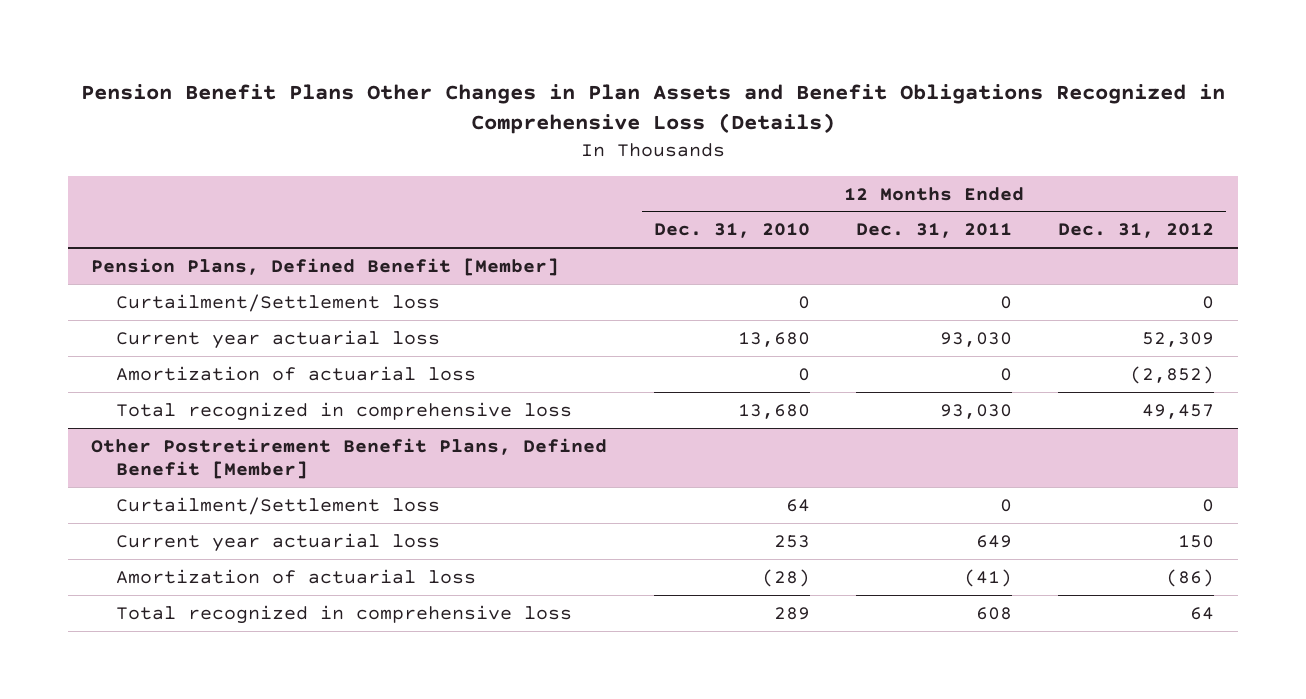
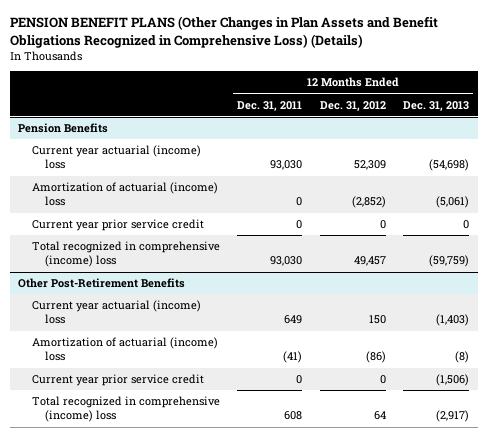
[80,83,1225,135] Pension Benefit Plans Other Changes in Plan Assets and Benefit Obligations Recognized in Comprehensive Loss (Details) -> [9,16,438,48] PENSION BENEFIT PLANS (Other Changes in Plan Assets and Benefit Obligations Recognized in Comprehensive Loss) (Details)
[653,223,810,239] Dec. 31, 2010 -> none
none -> [403,100,470,111] Dec. 31, 2013
[91,257,560,276] Pension Plans, Defined Benefit [Member] -> none
[115,293,440,312] Curtailment/Settlement loss -> none
[91,437,608,480] Other Postretirement Benefit Plans, Defined Benefit [Member] -> none
[115,496,440,515] Curtailment/Settlement loss -> none
none -> [18,123,109,134] Pension Benefits
[115,329,440,349] Current year actuarial loss -> [31,145,201,170] Current year actuarial (income) loss
[115,365,476,381] Amortization of actuarial loss -> [31,182,218,207] Amortization of actuarial (income) loss
none -> [31,219,204,232] Current year prior service credit
[115,401,572,421] Total recognized in comprehensive loss -> [31,241,220,268] Total recognized in comprehensive (income) loss
none -> [18,278,186,289] Other Post-Retirement Benefits
[115,532,440,552] Current year actuarial loss -> [31,300,201,325] Current year actuarial (income) loss
[115,568,476,584] Amortization of actuarial loss -> [31,337,218,362] Amortization of actuarial (income) loss
none -> [31,374,204,387] Current year prior service credit
[115,604,572,624] Total recognized in comprehensive loss -> [31,396,220,423] Total recognized in comprehensive (income) loss

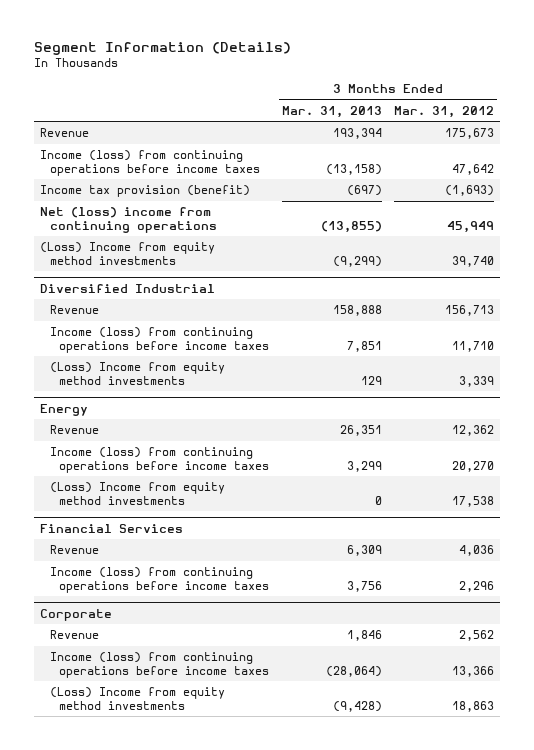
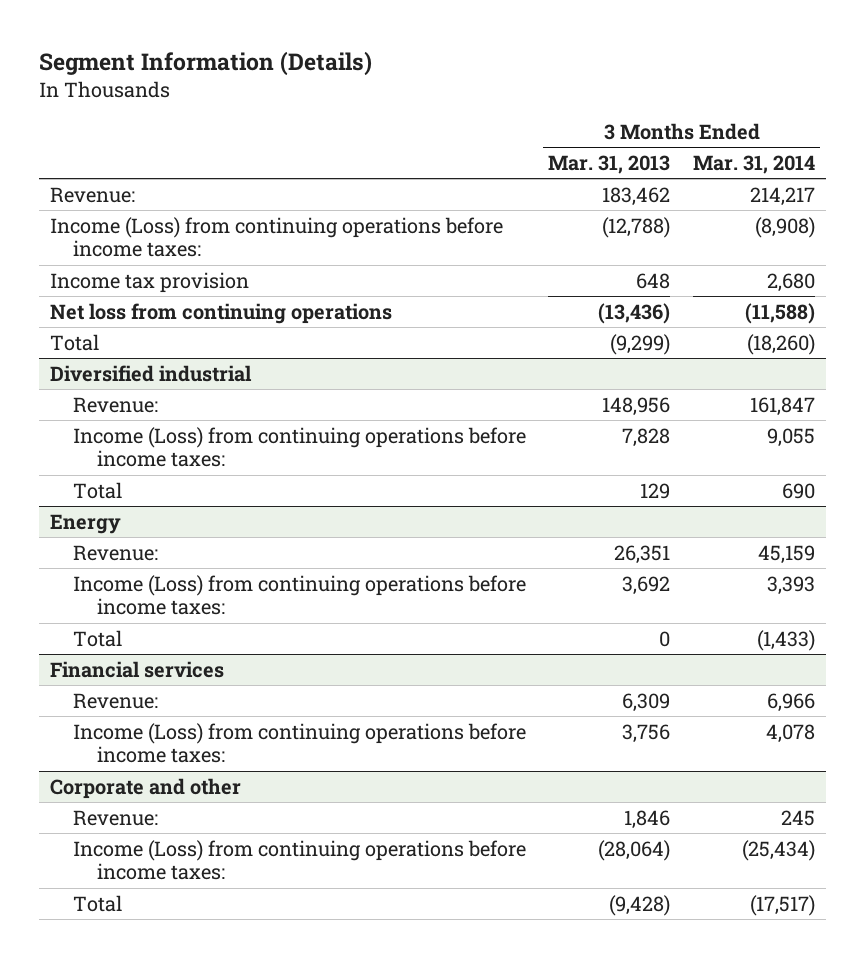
[394,105,495,118] Mar. 31, 2012 -> none
none -> [692,154,815,174] Mar. 31, 2014
[40,128,90,138] Revenue -> [49,186,135,203] Revenue:
[332,128,382,140] 193,394 -> [602,186,671,206] 183,462
[40,150,260,176] Income (loss) from continuing operations before income taxes -> [49,216,503,258] Income (Loss) from continuing operations before income taxes:
[325,163,382,175] (13,158) -> [602,216,671,238] (12,788)
[40,185,251,198] Income tax provision (benefit) -> [49,271,249,293] Income tax provision
[346,185,382,197] (697) -> [636,272,671,289] 648
[40,207,217,233] Net (loss) income from continuing operations -> [49,302,392,324] Net loss from continuing operations
[320,220,382,233] (13,855) -> [598,302,671,324] (13,436)
[40,242,216,265] (Loss) Income from equity method investments -> [49,333,99,351] Total
[40,283,216,293] Diversified Industrial -> [49,364,252,382] Diversified industrial
[49,305,99,315] Revenue -> [73,396,159,413] Revenue:
[332,305,382,317] 158,888 -> [602,396,671,416] 148,956
[49,327,270,353] Income (loss) from continuing operations before income taxes -> [73,426,527,468] Income (Loss) from continuing operations before income taxes:
[346,340,382,352] 7,851 -> [622,427,671,447] 7,828
[49,362,225,385] (Loss) Income from equity method investments -> [73,481,123,499] Total
[40,608,113,621] Corporate -> none
[49,425,99,435] Revenue -> [73,544,159,561] Revenue:
[49,447,270,473] Income (loss) from continuing operations before income taxes -> [73,574,527,616] Income (Loss) from continuing operations before income taxes:
[346,460,382,472] 3,299 -> [622,575,671,595] 3,692
[49,482,225,505] (Loss) Income from equity method investments -> [73,629,123,647] Total
[40,523,184,533] Financial Services -> [49,660,224,678] Financial services
[49,545,99,555] Revenue -> [73,692,159,709] Revenue:
[49,567,270,593] Income (loss) from continuing operations before income taxes -> [73,722,527,764] Income (Loss) from continuing operations before income taxes:
none -> [49,777,241,799] Corporate and other
[49,630,99,640] Revenue -> [73,809,159,826] Revenue:
[49,652,270,678] Income (loss) from continuing operations before income taxes -> [73,839,527,881] Income (Loss) from continuing operations before income taxes:
[49,687,225,710] (Loss) Income from equity method investments -> [73,894,123,912] Total

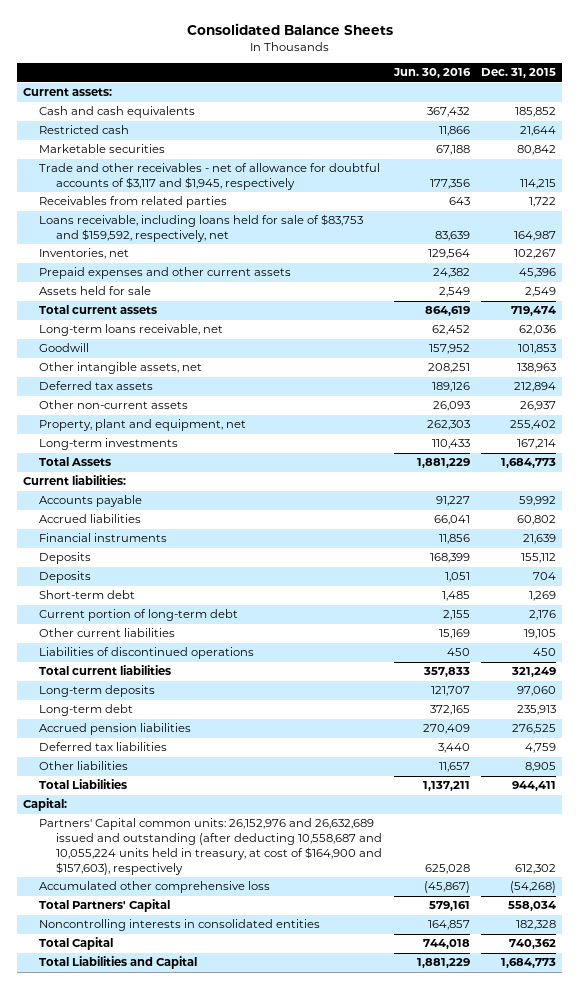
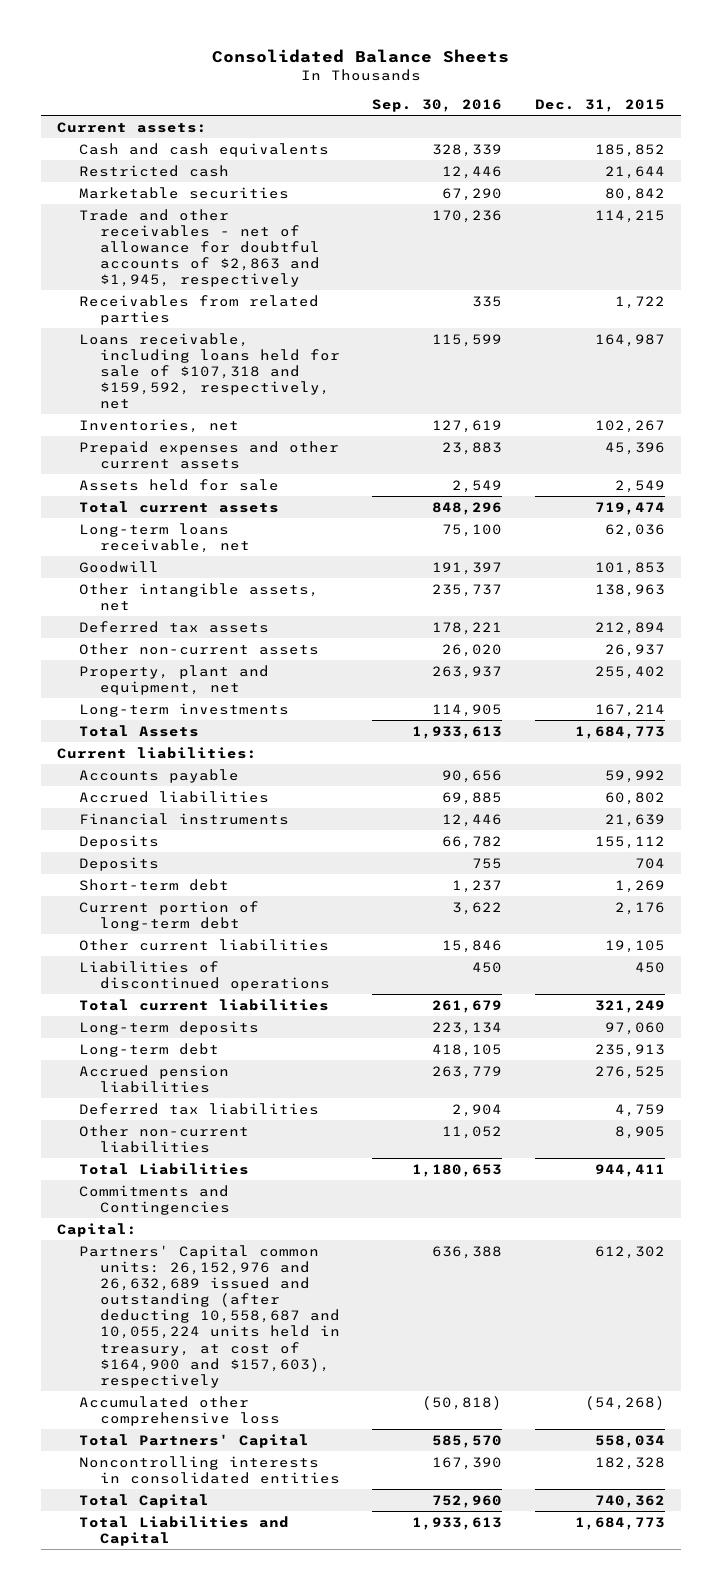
[392,68,471,79] Jun. 30, 2016 -> none
none -> [372,99,503,113] Sep. 30, 2016
[39,163,381,191] Trade and other receivables - net of allowance for doubtful accounts of $3,117 and $1,945, respectively -> [78,208,321,288] Trade and other receivables - net of allowance for doubtful accounts of $2,863 and $1,945, respectively
[39,214,364,243] Loans receivable, including loans held for sale of $83,753 and $159,592, respectively, net -> [78,332,341,410] Loans receivable, including loans held for sale of $107,318 and $159,592, respectively, net
[39,761,129,771] Other liabilities -> [78,1124,249,1153] Other non-current liabilities
none -> [78,1184,231,1215] Commitments and Contingencies

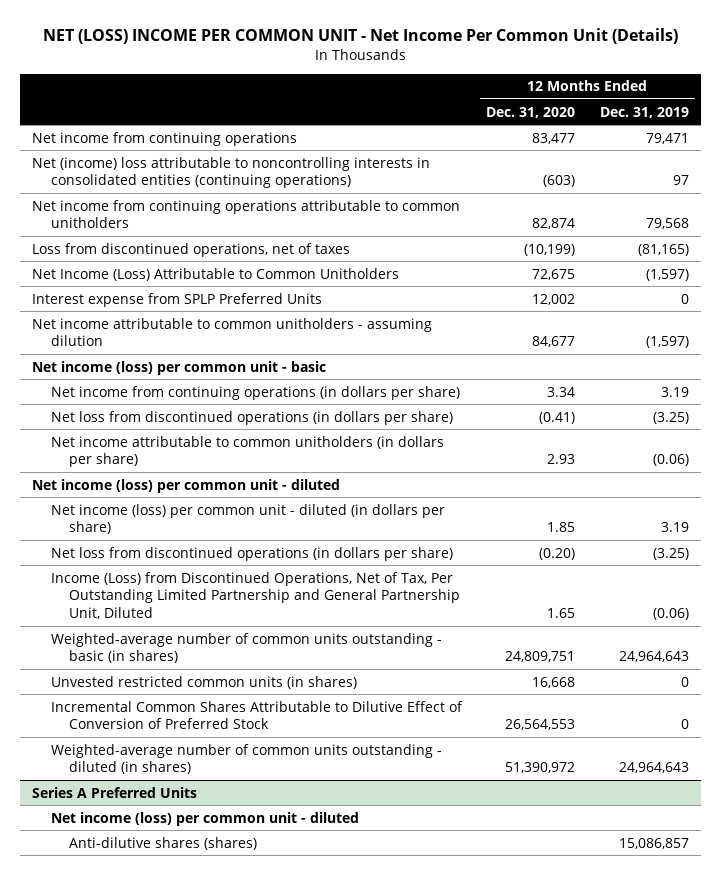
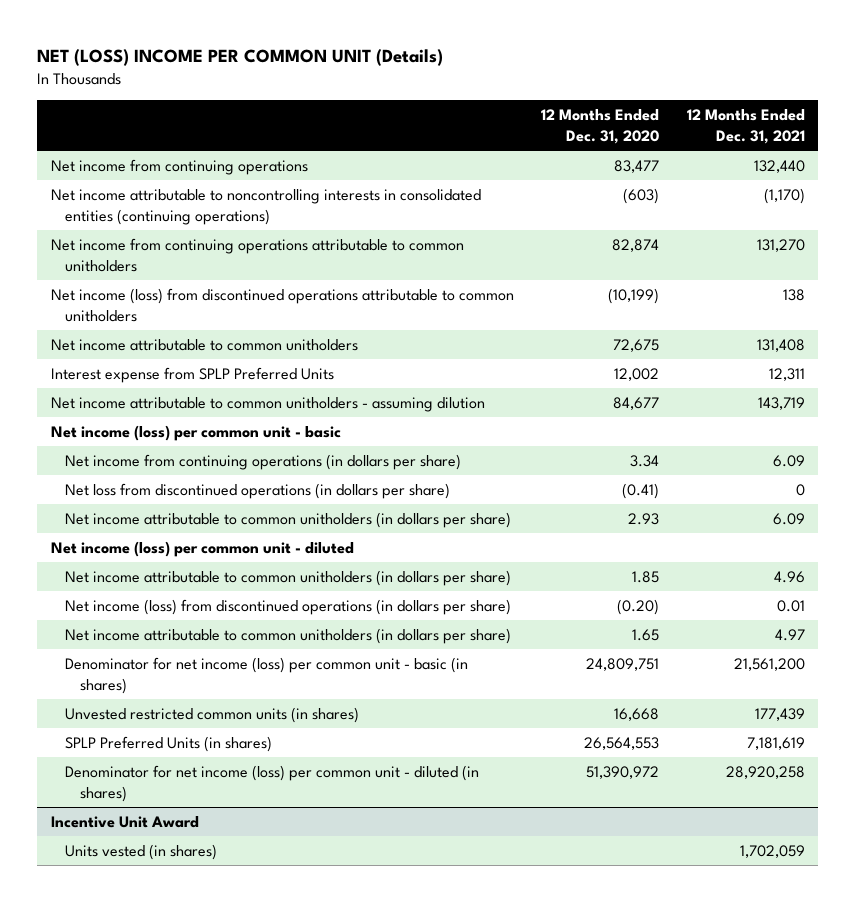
[42,28,678,45] NET (LOSS) INCOME PER COMMON UNIT - Net Income Per Common Unit (Details) -> [37,49,444,67] NET (LOSS) INCOME PER COMMON UNIT (Details)
[599,106,689,118] Dec. 31, 2019 -> none
none -> [686,109,805,145] 12 Months Ended Dec. 31, 2021
[32,156,431,189] Net (income) loss attributable to noncontrolling interests in consolidated entities (continuing operations) -> [51,188,482,225] Net income attributable to noncontrolling interests in consolidated entities (continuing operations)
[32,242,351,257] Loss from discontinued operations, net of taxes -> [51,287,515,322] Net income (loss) from discontinued operations attributable to common unitholders
[32,267,400,281] Net Income (Loss) Attributable to Common Unitholders -> [51,338,359,351] Net income attributable to common unitholders
[50,503,445,535] Net income (loss) per common unit - diluted (in dollars per share) -> [65,569,512,586] Net income attributable to common unitholders (in dollars per share)
[50,546,453,561] Net loss from discontinued operations (in dollars per share) -> [65,598,512,615] Net income (loss) from discontinued operations (in dollars per share)
[50,571,460,619] Income (Loss) from Discontinued Operations, Net of Tax, Per Outstanding Limited Partnership and General Partnership Unit, Diluted -> [65,627,512,644] Net income attributable to common unitholders (in dollars per share)
[50,632,442,664] Weighted-average number of common units outstanding - basic (in shares) -> [65,656,469,694] Denominator for net income (loss) per common unit - basic (in shares)
[32,786,198,798] Series A Preferred Units -> none
[50,811,359,826] Net income (loss) per common unit - diluted -> none
[68,836,257,850] Anti-dilutive shares (shares) -> none
[50,700,463,730] Incremental Common Shares Attributable to Dilutive Effect of Conversion of Preferred Stock -> [65,735,273,752] SPLP Preferred Units (in shares)
[50,743,442,775] Weighted-average number of common units outstanding - diluted (in shares) -> [65,764,480,802] Denominator for net income (loss) per common unit - diluted (in shares)
none -> [51,815,200,828] Incentive Unit Award
none -> [65,843,218,860] Units vested (in shares)

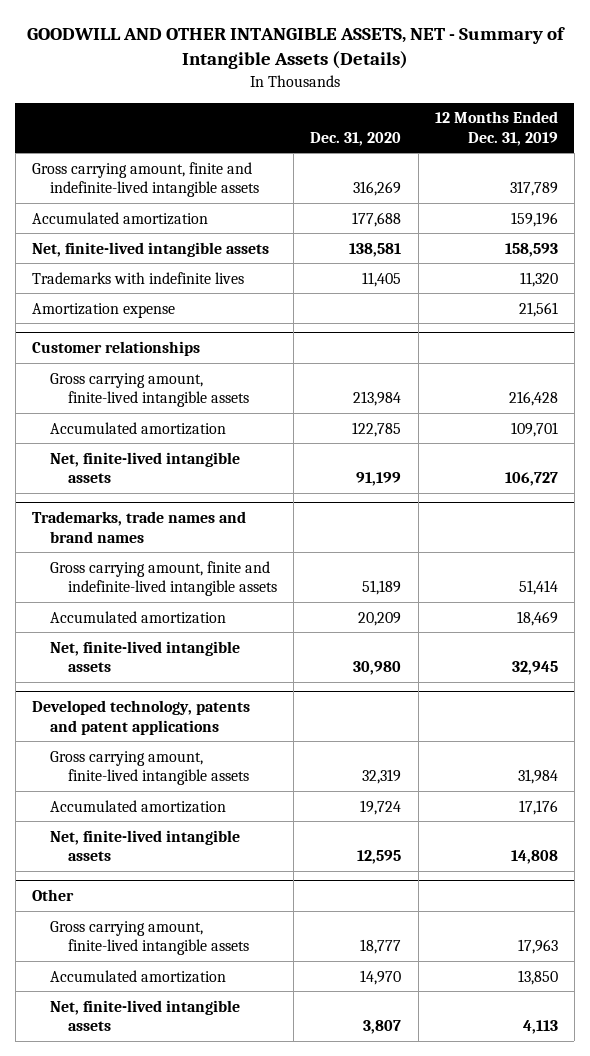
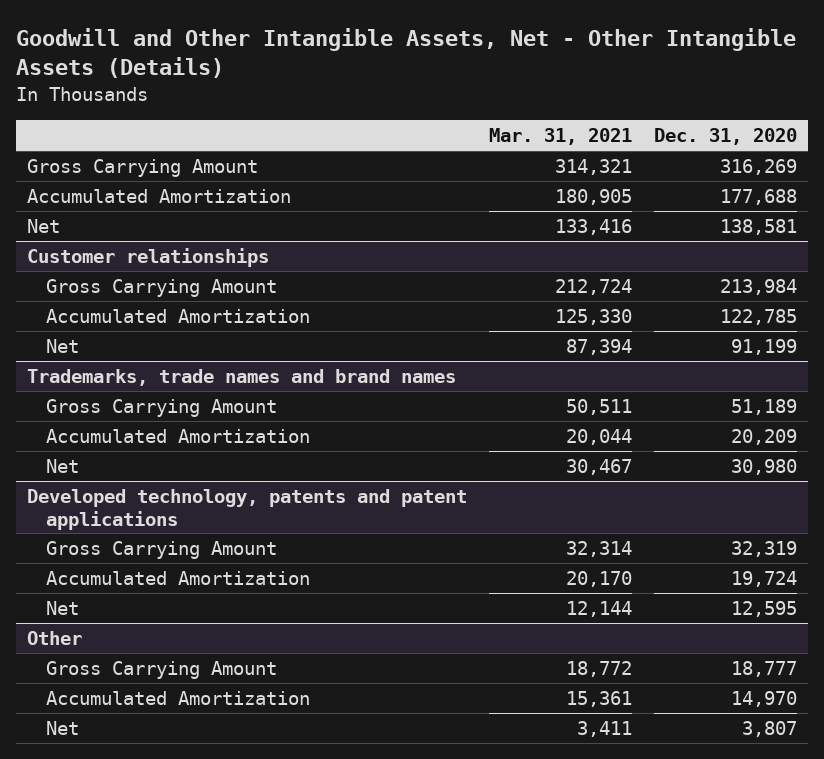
[26,27,565,70] GOODWILL AND OTHER INTANGIBLE ASSETS, NET - Summary of Intangible Assets (Details) -> [15,27,796,79] Goodwill and Other Intangible Assets, Net - Other Intangible Assets (Details)
[434,111,558,146] 12 Months Ended Dec. 31, 2019 -> none
none -> [488,128,632,146] Mar. 31, 2021
[31,271,244,284] Trademarks with indefinite lives -> none
[31,302,175,318] Amortization expense -> none
[31,161,259,198] Gross carrying amount, finite and indefinite-lived intangible assets -> [26,158,258,177] Gross Carrying Amount
[31,211,208,225] Accumulated amortization -> [26,188,291,203] Accumulated Amortization
[31,241,269,257] Net, finite-lived intangible assets -> [26,218,60,233] Net
[49,372,249,408] Gross carrying amount, finite-lived intangible assets -> [46,278,278,297] Gross Carrying Amount
[49,421,226,435] Accumulated amortization -> [46,308,311,323] Accumulated Amortization
[49,451,240,484] Net, finite-lived intangible assets -> [46,338,80,353] Net
[49,560,277,597] Gross carrying amount, finite and indefinite-lived intangible assets -> [46,398,278,417] Gross Carrying Amount
[49,610,226,624] Accumulated amortization -> [46,428,311,443] Accumulated Amortization
[49,640,240,673] Net, finite-lived intangible assets -> [46,458,80,473] Net
[49,750,249,786] Gross carrying amount, finite-lived intangible assets -> [46,540,278,559] Gross Carrying Amount
[49,799,226,813] Accumulated amortization -> [46,570,311,585] Accumulated Amortization
[49,829,240,862] Net, finite-lived intangible assets -> [46,600,80,615] Net
[49,920,249,956] Gross carrying amount, finite-lived intangible assets -> [46,660,278,679] Gross Carrying Amount
[49,969,226,983] Accumulated amortization -> [46,690,311,705] Accumulated Amortization
[49,999,240,1032] Net, finite-lived intangible assets -> [46,720,80,735] Net

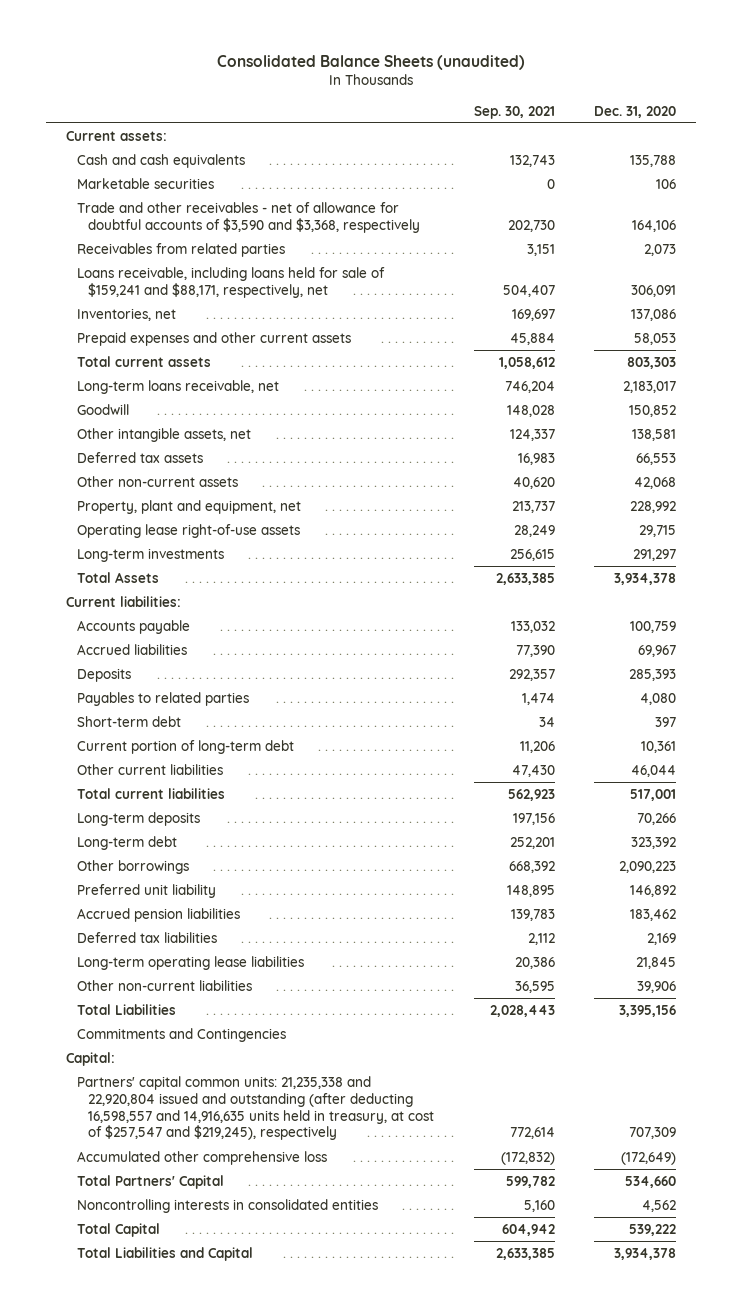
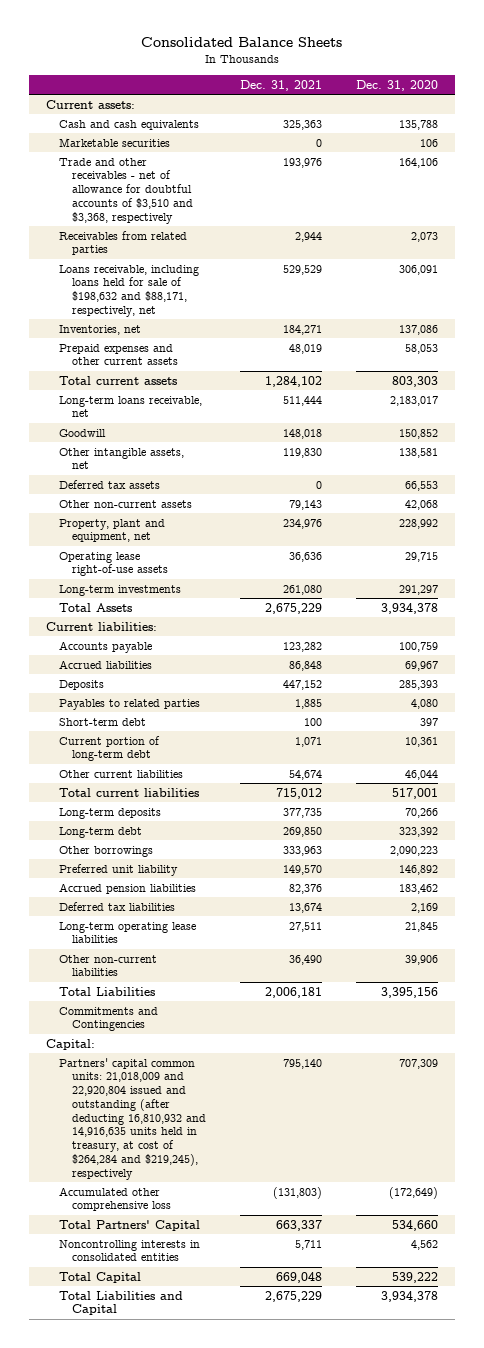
[217,55,526,71] Consolidated Balance Sheets (unaudited) -> [141,37,343,48] Consolidated Balance Sheets
[473,105,555,119] Sep. 30, 2021 -> none
none -> [239,79,322,91] Dec. 31, 2021
[77,201,421,233] Trade and other receivables - net of allowance for doubtful accounts of $3,590 and $3,368, respectively -> [58,157,193,224] Trade and other receivables - net of allowance for doubtful accounts of $3,510 and $3,368, respectively
[77,266,386,298] Loans receivable, including loans held for sale of $159,241 and $88,171, respectively, net -> [58,264,199,317] Loans receivable, including loans held for sale of $198,632 and $88,171, respectively, net
[77,1075,435,1141] Partners' capital common units: 21,235,338 and 22,920,804 issued and outstanding (after deducting 16,598,557 and 14,916,635 units held in treasury, at cost of $257,547 and $219,245), respectively -> [58,1057,206,1180] Partners' capital common units: 21,018,009 and 22,920,804 issued and outstanding (after deducting 16,810,932 and 14,916,635 units held in treasury, at cost of $264,284 and $219,245), respectively

